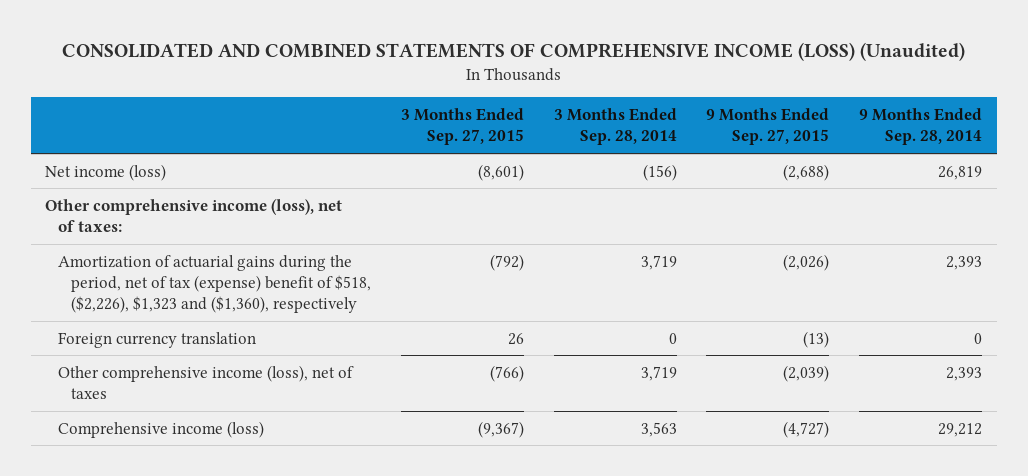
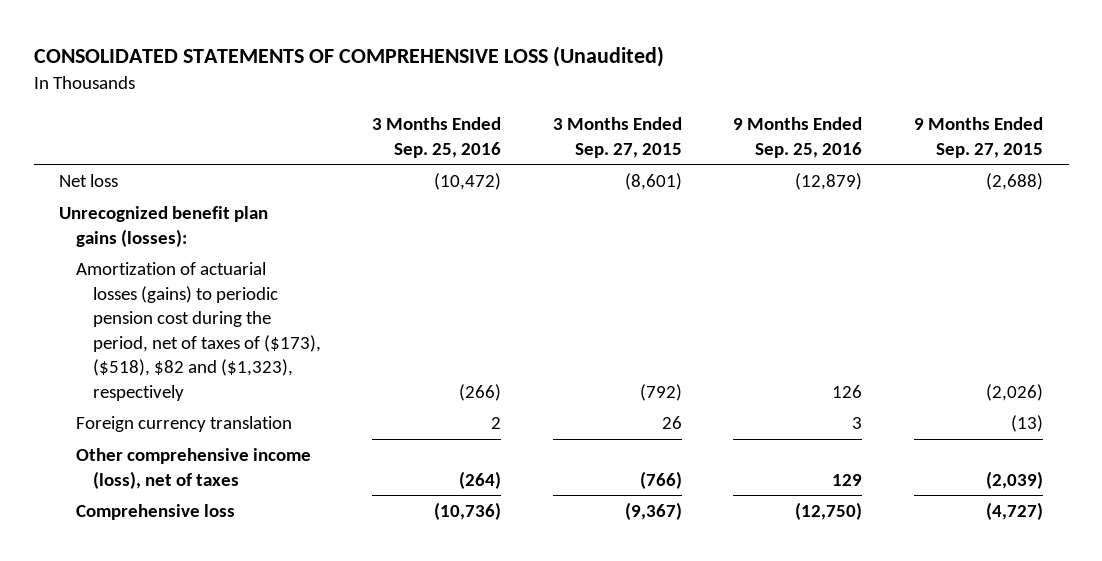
[61,42,965,62] CONSOLIDATED AND COMBINED STATEMENTS OF COMPREHENSIVE INCOME (LOSS) (Unaudited) -> [33,46,664,68] CONSOLIDATED STATEMENTS OF COMPREHENSIVE LOSS (Unaudited)
[553,108,677,146] 3 Months Ended Sep. 28, 2014 -> none
[859,108,983,146] 9 Months Ended Sep. 28, 2014 -> none
none -> [372,117,502,158] 3 Months Ended Sep. 25, 2016
none -> [733,117,863,158] 9 Months Ended Sep. 25, 2016
[45,198,343,233] Other comprehensive income (loss), net of taxes: -> none
[45,163,167,181] Net income (loss) -> [59,173,119,187] Net loss
none -> [59,205,269,247] Unrecognized benefit plan gains (losses):
[58,254,372,314] Amortization of actuarial gains during the period, net of tax (expense) benefit of $518, ($2,226), $1,323 and ($1,360), respectively -> [76,261,321,401] Amortization of actuarial losses (gains) to periodic pension cost during the period, net of taxes of ($173), ($518), $82 and ($1,323), respectively
[58,420,265,438] Comprehensive income (loss) -> [76,503,236,520] Comprehensive loss

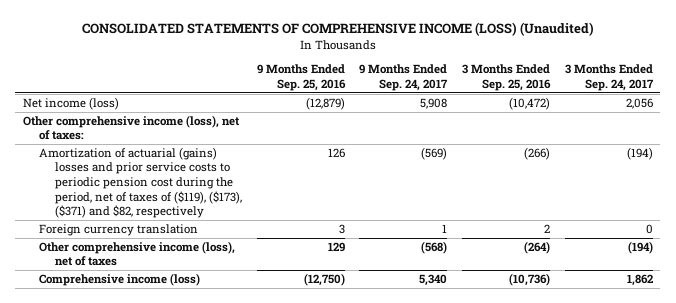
[33,46,664,68] CONSOLIDATED STATEMENTS OF COMPREHENSIVE LOSS (Unaudited) -> [81,22,594,37] CONSOLIDATED STATEMENTS OF COMPREHENSIVE INCOME (LOSS) (Unaudited)
[552,117,682,158] 3 Months Ended Sep. 27, 2015 -> none
[913,117,1043,158] 9 Months Ended Sep. 27, 2015 -> none
none -> [359,64,449,91] 9 Months Ended Sep. 24, 2017
none -> [564,64,654,91] 3 Months Ended Sep. 24, 2017
[59,205,269,247] Unrecognized benefit plan gains (losses): -> none
[59,173,119,187] Net loss -> [22,96,119,110] Net income (loss)
none -> [22,114,240,141] Other comprehensive income (loss), net of taxes:
[76,261,321,401] Amortization of actuarial losses (gains) to periodic pension cost during the period, net of taxes of ($173), ($518), $82 and ($1,323), respectively -> [38,146,242,219] Amortization of actuarial (gains) losses and prior service costs to periodic pension cost during the period, net of taxes of ($119), ($173), ($371) and $82, respectively
[76,503,236,520] Comprehensive loss -> [38,272,200,286] Comprehensive income (loss)

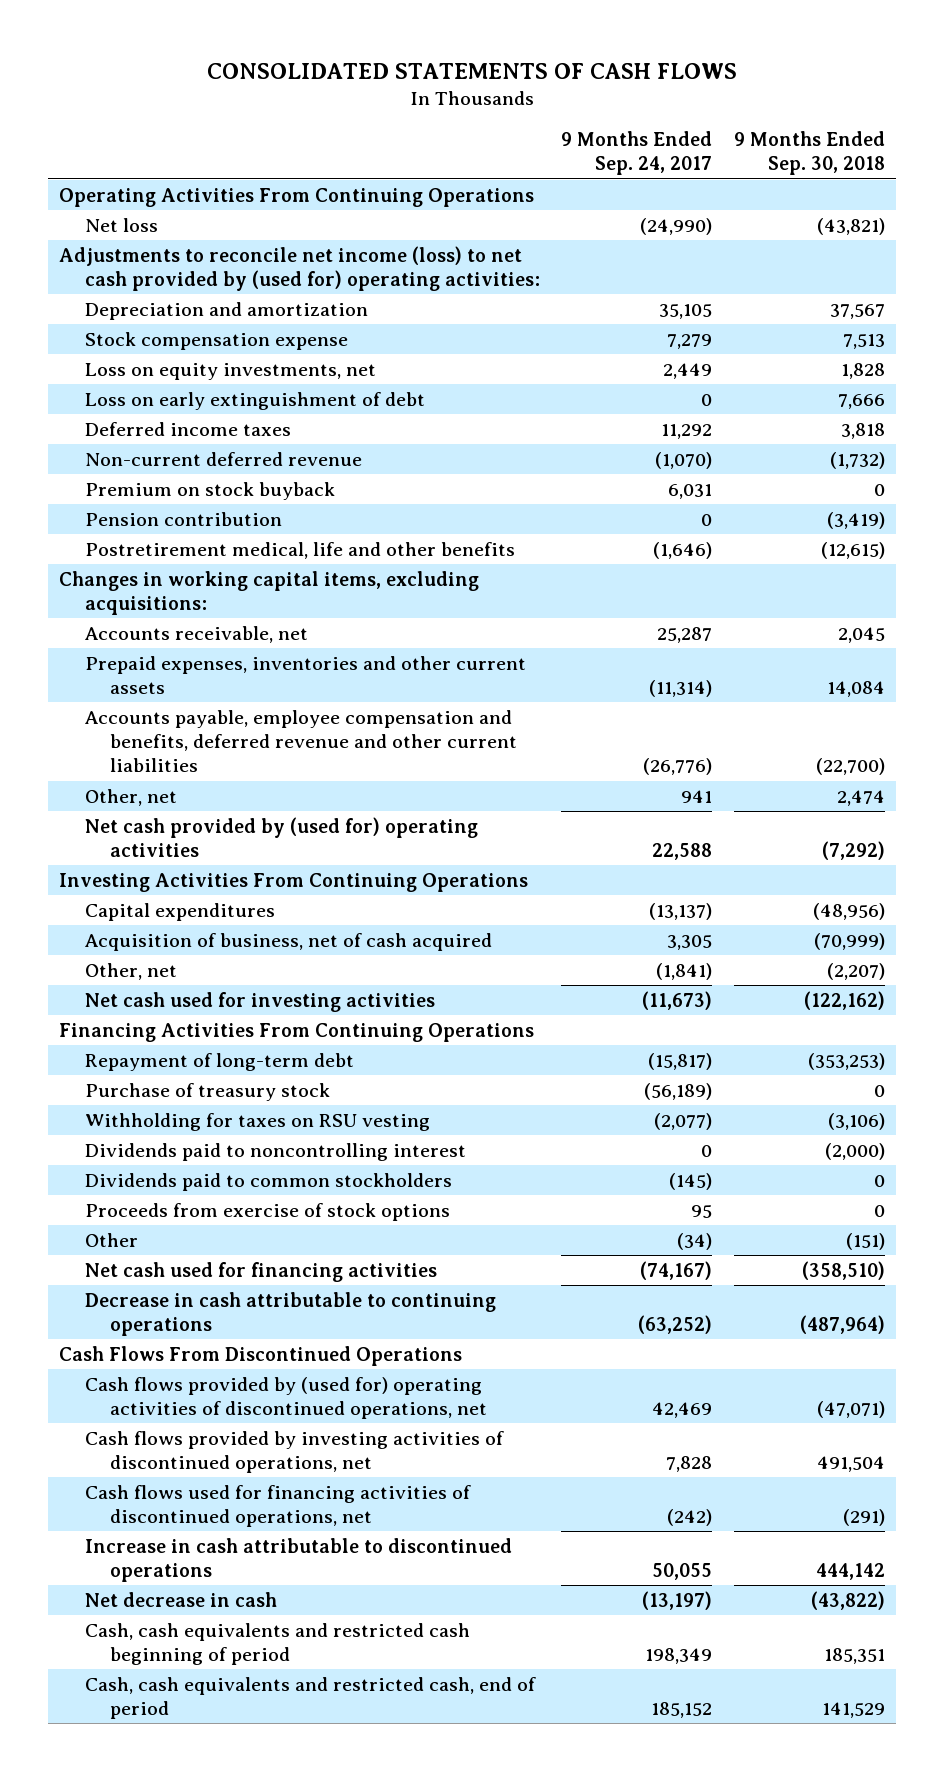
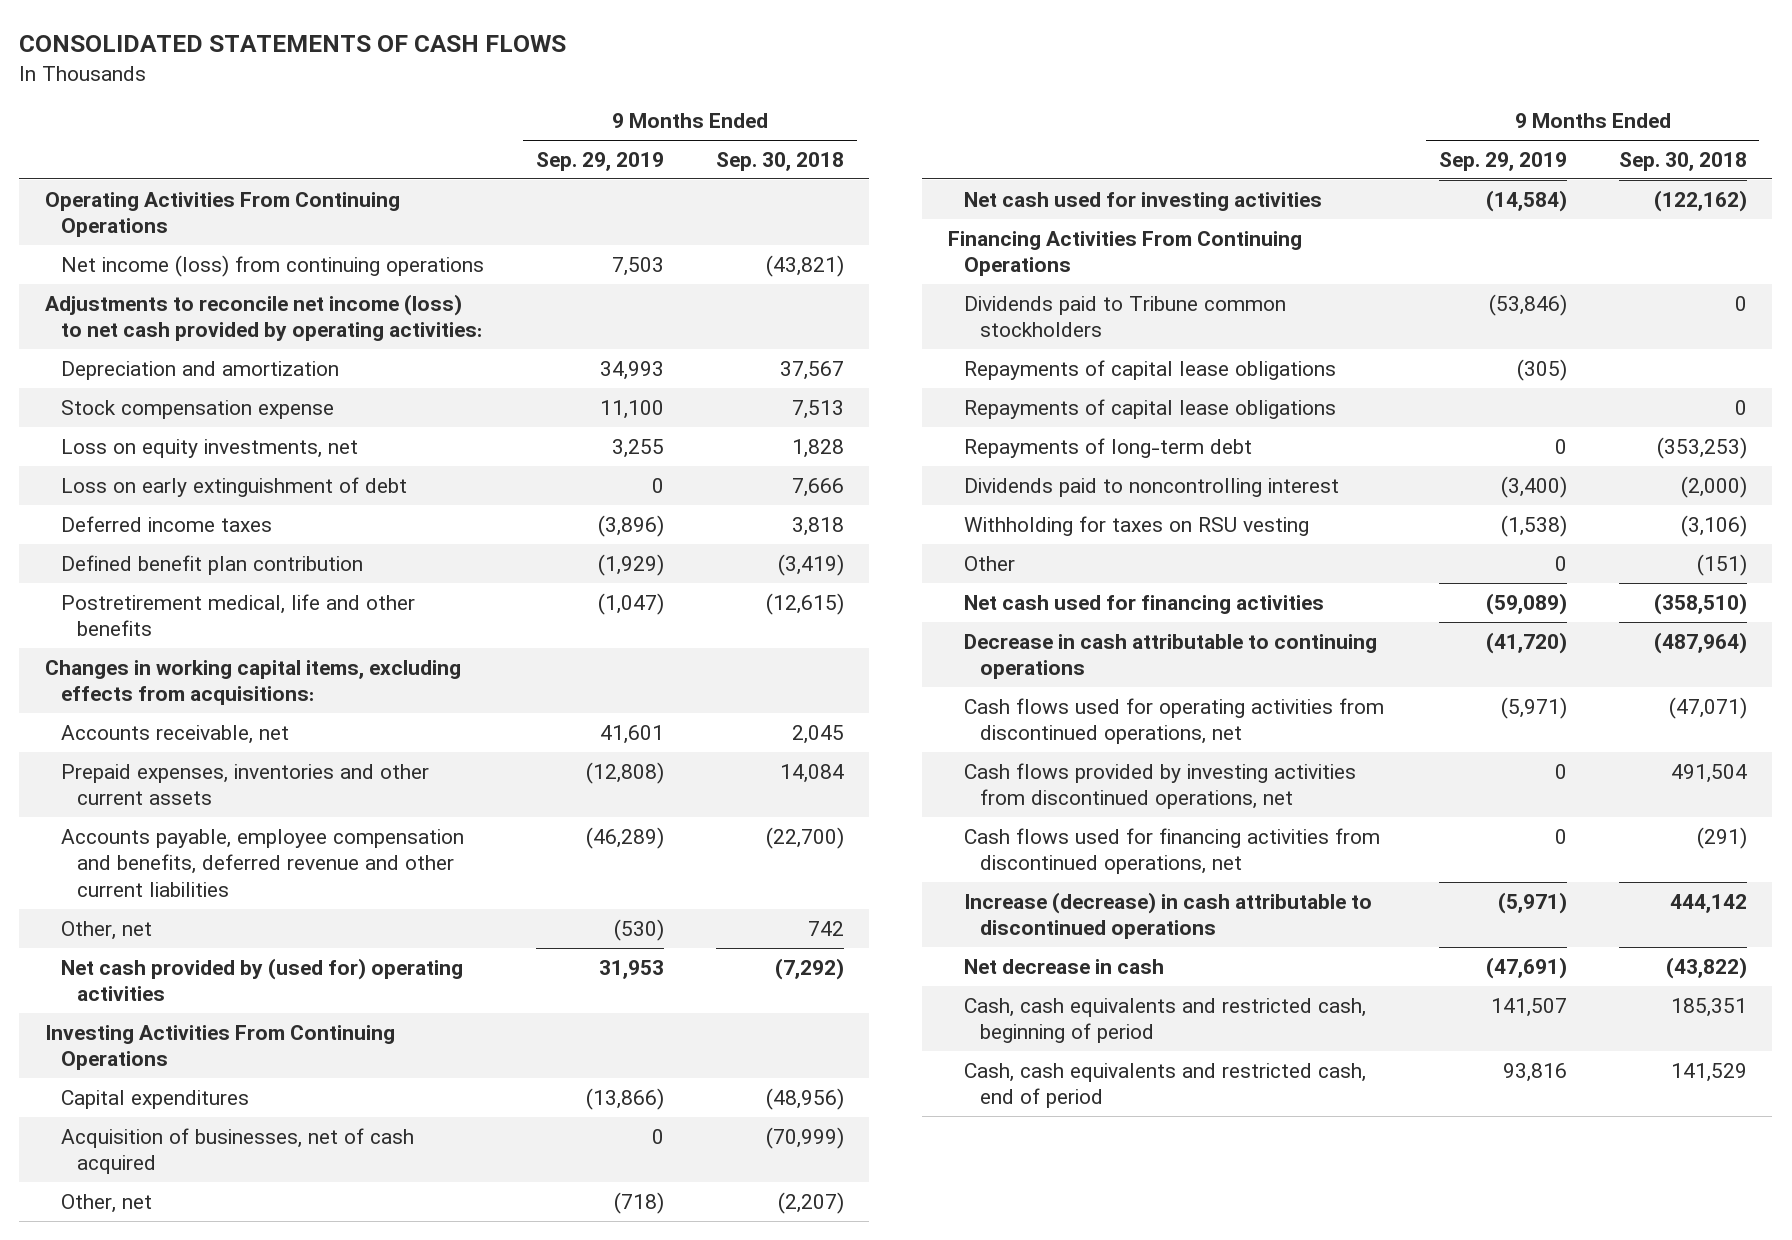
[561,131,713,176] 9 Months Ended Sep. 24, 2017 -> none
none -> [535,152,664,172] Sep. 29, 2019
[84,217,158,232] Net loss -> [61,254,485,277] Net income (loss) from continuing operations
[59,245,540,291] Adjustments to reconcile net income (loss) to net cash provided by (used for) operating activities: -> [45,293,483,342] Adjustments to reconcile net income (loss) to net cash provided by operating activities:
[84,451,362,466] Non-current deferred revenue -> none
[84,481,335,500] Premium on stock buyback -> none
[84,511,282,526] Pension contribution -> [61,554,364,575] Defined benefit plan contribution
[59,570,480,615] Changes in working capital items, excluding acquisitions: -> [45,659,462,706] Changes in working capital items, excluding effects from acquisitions:
[836,789,885,806] 2,474 -> [807,920,844,936] 742
[84,932,492,951] Acquisition of business, net of cash acquired -> [61,1127,415,1175] Acquisition of businesses, net of cash acquired
[84,1082,330,1101] Purchase of treasury stock -> none
none -> [964,295,1287,338] Dividends paid to Tribune common stockholders
none -> [964,359,1337,380] Repayments of capital lease obligations
none -> [964,398,1337,419] Repayments of capital lease obligations
[84,1052,354,1071] Repayment of long-term debt -> [964,437,1253,458] Repayments of long-term debt
[84,1172,452,1191] Dividends paid to common stockholders -> none
[84,1202,450,1221] Proceeds from exercise of stock options -> none
[84,1112,430,1131] Withholding for taxes on RSU vesting -> [964,515,1310,536] Withholding for taxes on RSU vesting
[59,1345,463,1366] Cash Flows From Discontinued Operations -> none
[84,1376,488,1419] Cash flows provided by (used for) operating activities of discontinued operations, net -> [964,697,1385,745] Cash flows used for operating activities from discontinued operations, net
[84,1430,504,1473] Cash flows provided by investing activities of discontinued operations, net -> [964,762,1357,810] Cash flows provided by investing activities from discontinued operations, net
[84,1484,471,1527] Cash flows used for financing activities of discontinued operations, net -> [964,827,1381,875] Cash flows used for financing activities from discontinued operations, net
[84,1537,512,1582] Increase in cash attributable to discontinued operations -> [964,891,1373,940] Increase (decrease) in cash attributable to discontinued operations
[84,1622,470,1665] Cash, cash equivalents and restricted cash beginning of period -> [964,997,1367,1044] Cash, cash equivalents and restricted cash, beginning of period

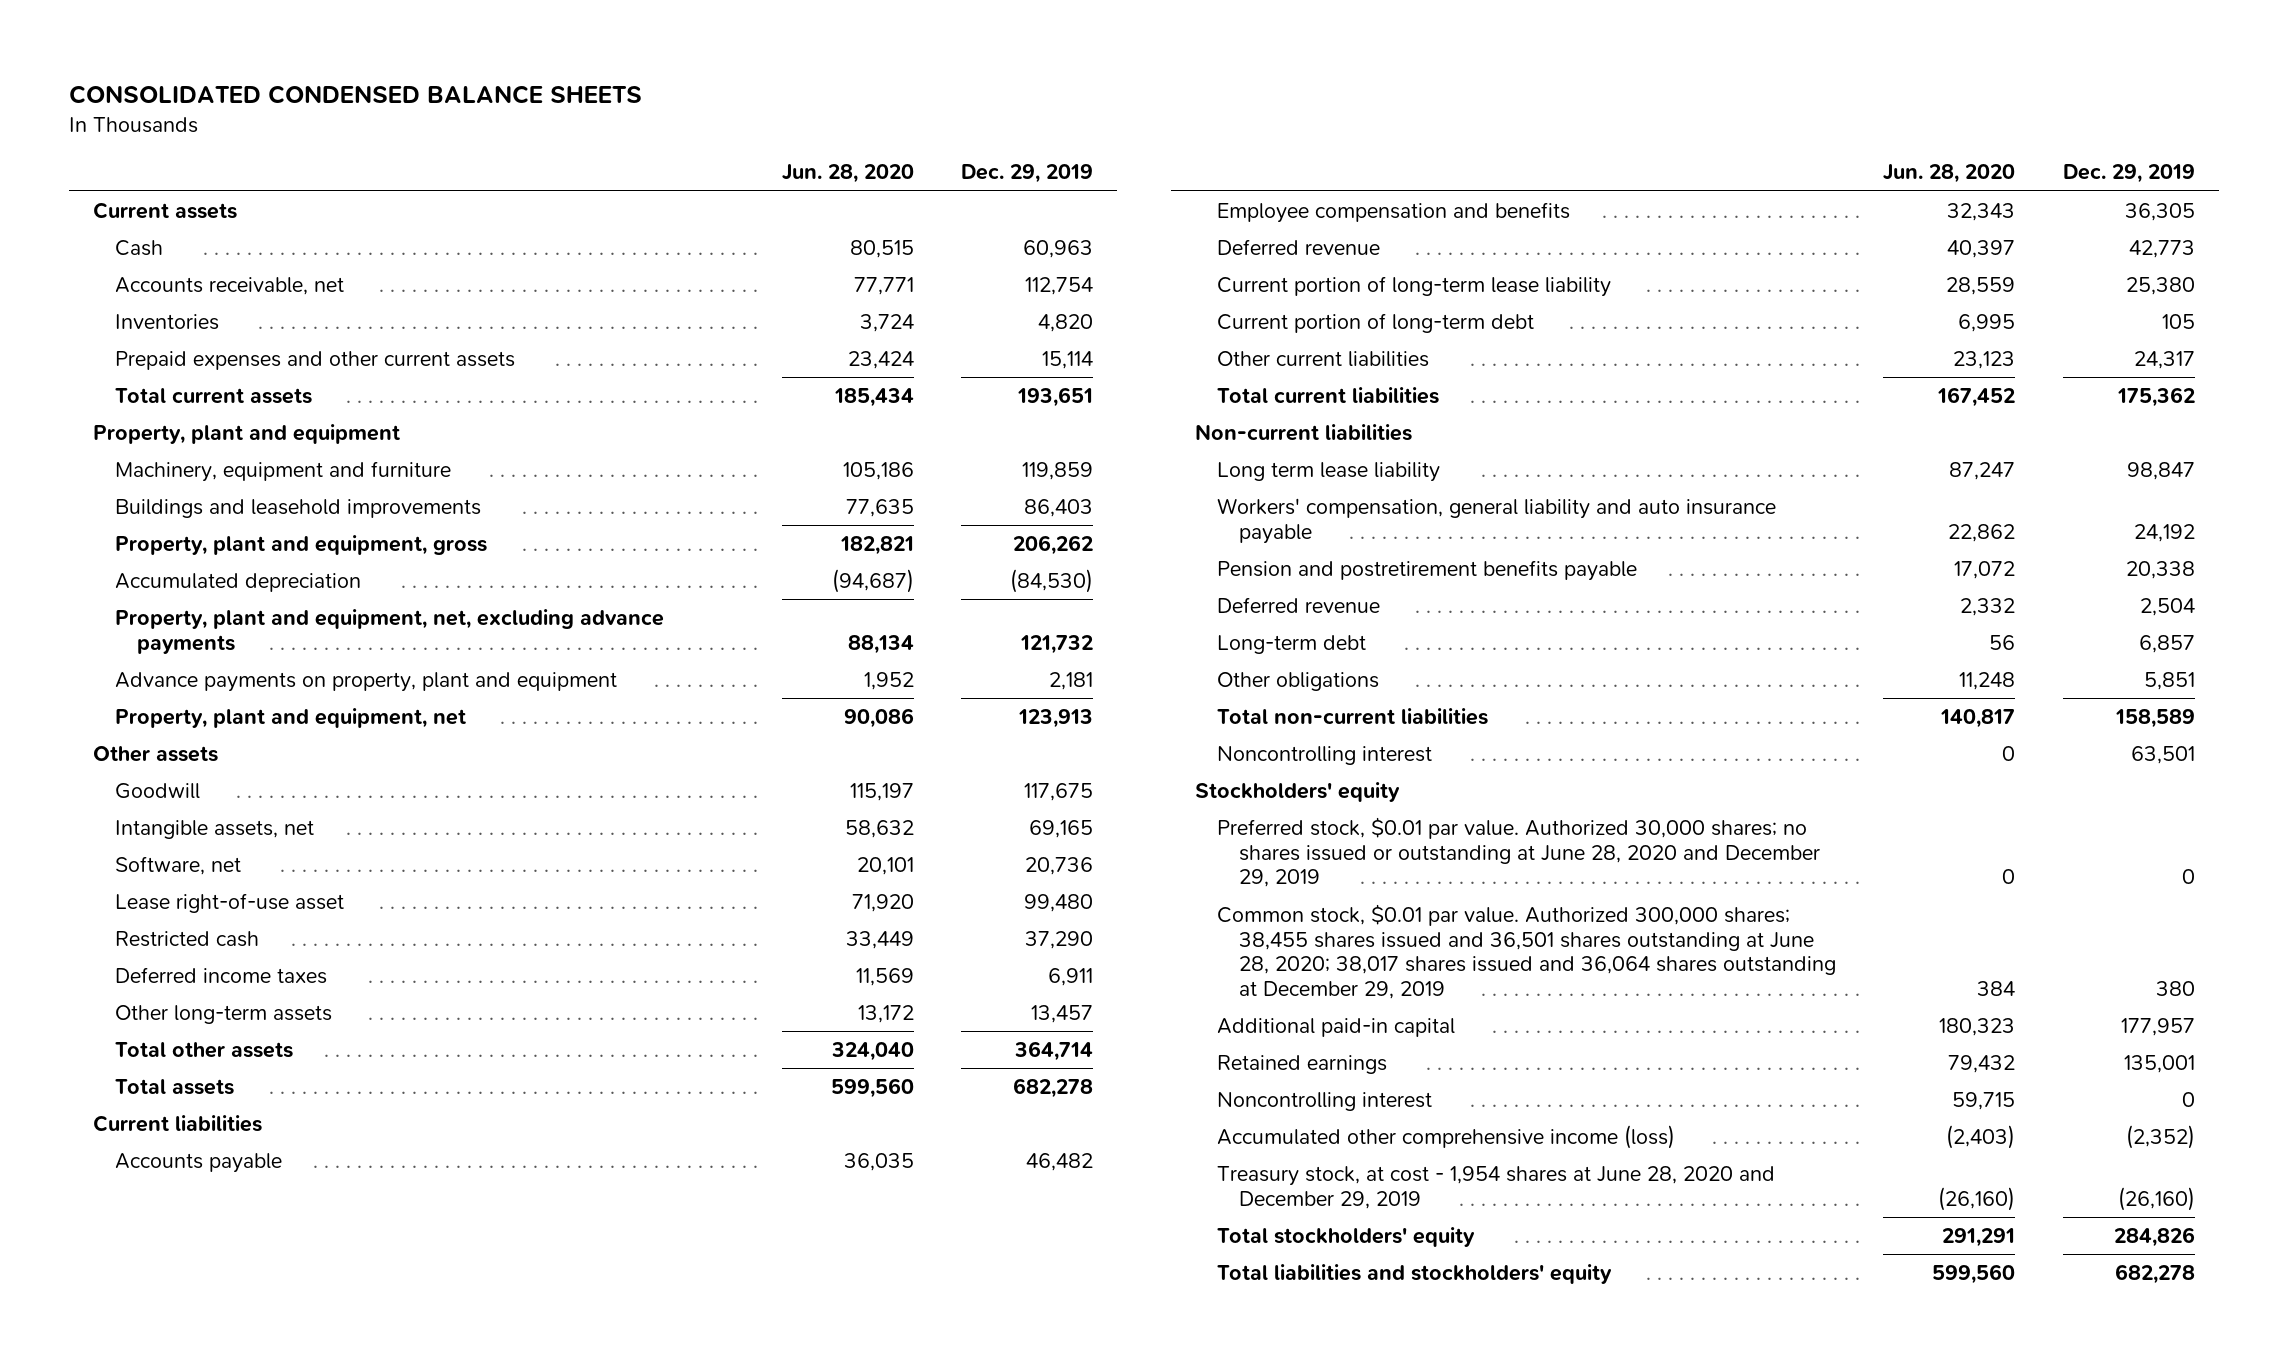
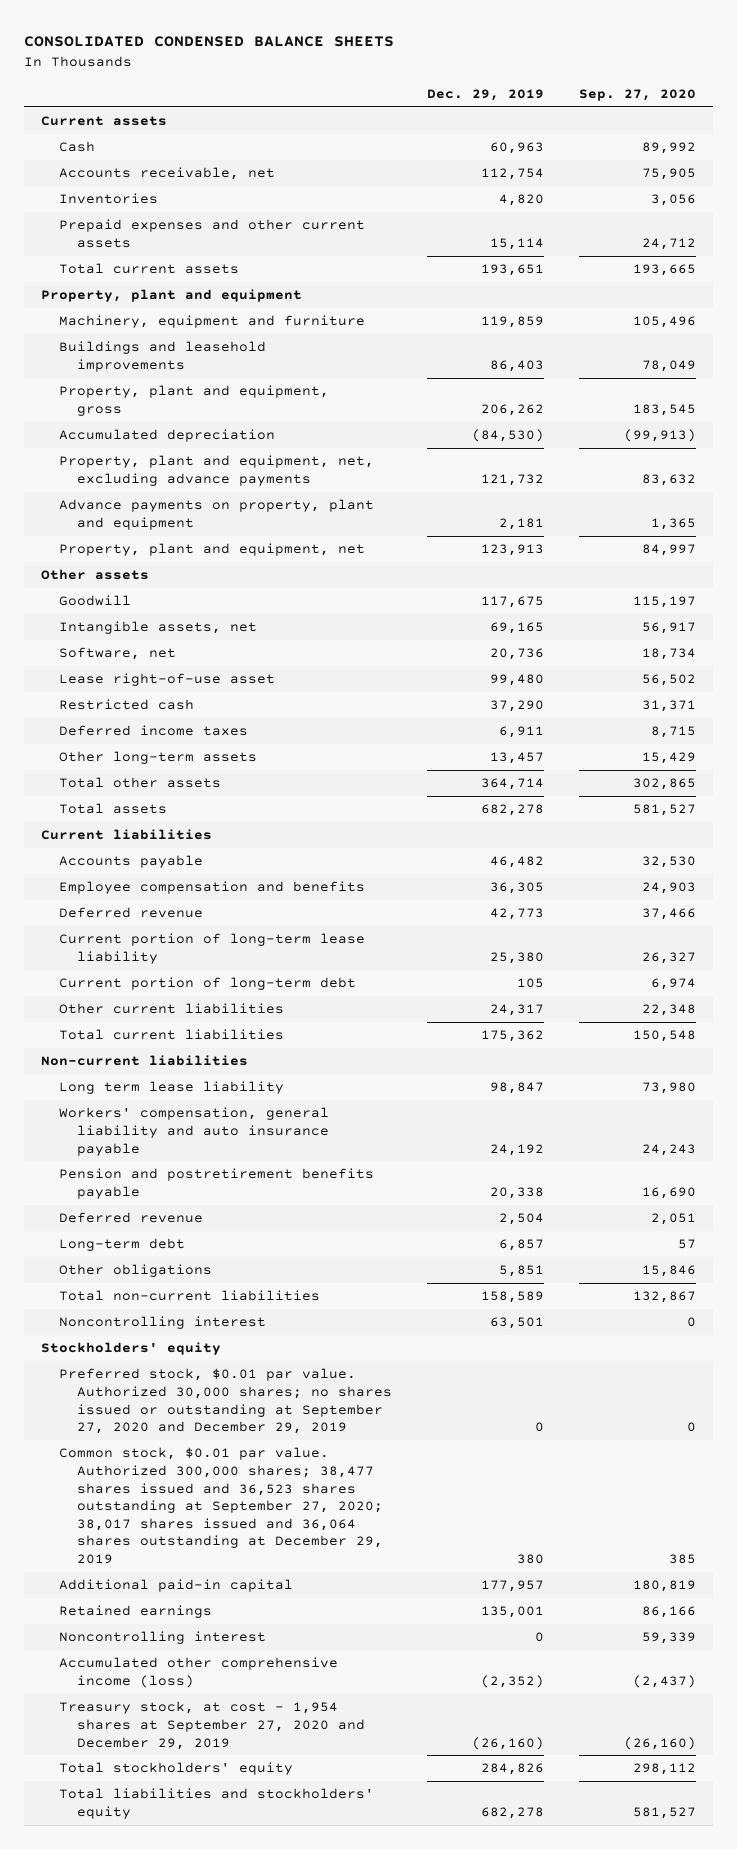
[781,164,914,184] Jun. 28, 2020 -> none
none -> [578,88,696,101] Sep. 27, 2020
[1216,816,1820,888] Preferred stock, $0.01 par value. Authorized 30,000 shares; no shares issued or outstanding at June 28, 2020 and December 29, 2019 -> [59,1368,392,1435] Preferred stock, $0.01 par value. Authorized 30,000 shares; no shares issued or outstanding at September 27, 2020 and December 29, 2019
[1216,903,1836,1000] Common stock, $0.01 par value. Authorized 300,000 shares; 38,455 shares issued and 36,501 shares outstanding at June 28, 2020; 38,017 shares issued and 36,064 shares outstanding at December 29, 2019 -> [59,1447,383,1565] Common stock, $0.01 par value. Authorized 300,000 shares; 38,477 shares issued and 36,523 shares outstanding at September 27, 2020; 38,017 shares issued and 36,064 shares outstanding at December 29, 2019
[1216,1165,1775,1209] Treasury stock, at cost - 1,954 shares at June 28, 2020 and December 29, 2019 -> [59,1701,365,1750] Treasury stock, at cost - 1,954 shares at September 27, 2020 and December 29, 2019

